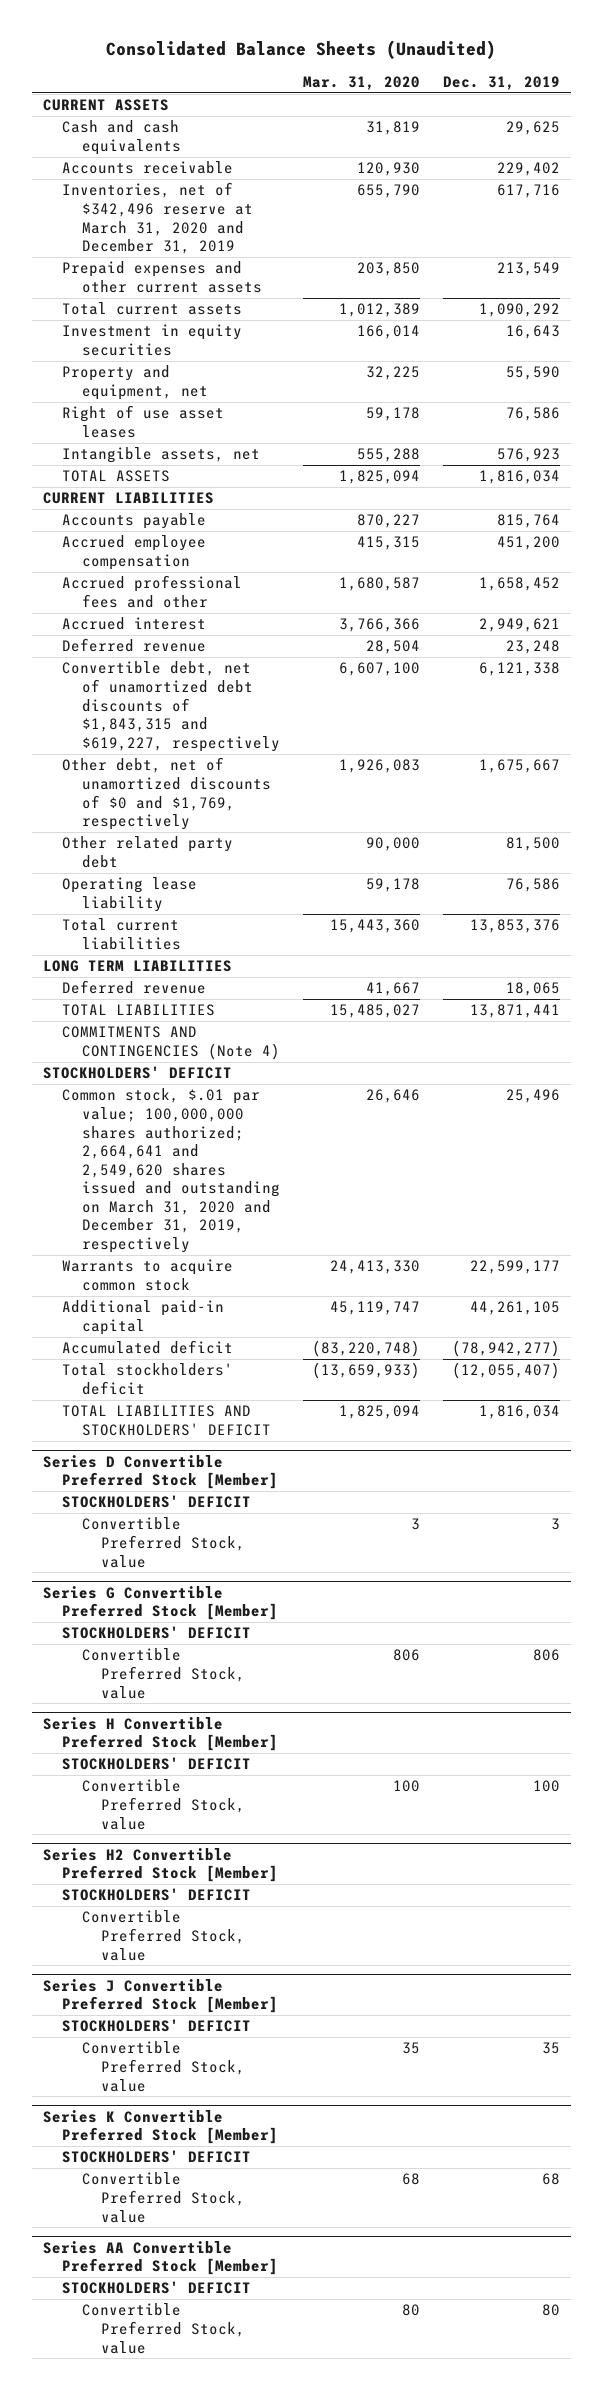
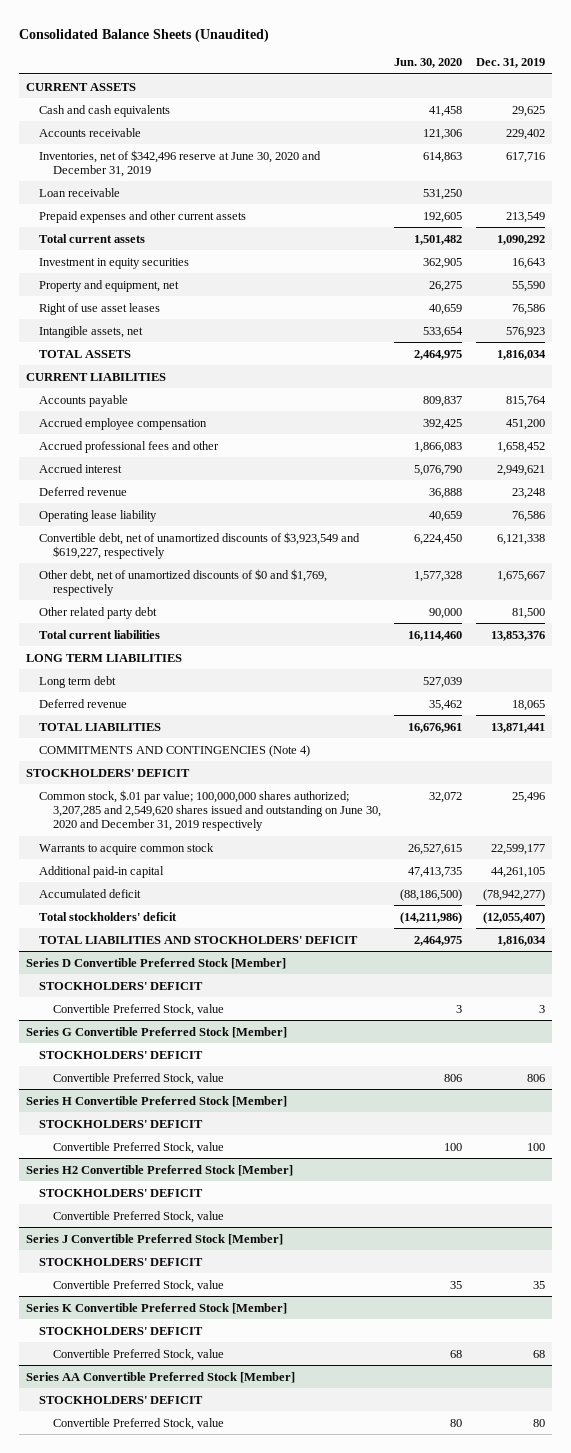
[302,75,420,90] Mar. 31, 2020 -> none
none -> [394,58,463,69] Jun. 30, 2020
[62,182,253,255] Inventories, net of $342,496 reserve at March 31, 2020 and December 31, 2019 -> [39,149,322,177] Inventories, net of $342,496 reserve at June 30, 2020 and December 31, 2019
none -> [39,187,121,197] Loan receivable
[62,877,198,913] Operating lease liability -> [39,509,158,522] Operating lease liability
[62,661,280,752] Convertible debt, net of unamortized debt discounts of $1,843,315 and $619,227, respectively -> [39,531,361,559] Convertible debt, net of unamortized discounts of $3,923,549 and $619,227, respectively
none -> [39,675,117,688] Long term debt
[62,1088,280,1254] Common stock, $.01 par value; 100,000,000 shares authorized; 2,664,641 and 2,549,620 shares issued and outstanding on March 31, 2020 and December 31, 2019, respectively -> [39,789,381,832] Common stock, $.01 par value; 100,000,000 shares authorized; 3,207,285 and 2,549,620 shares issued and outstanding on June 30, 2020 and December 31, 2019 respectively

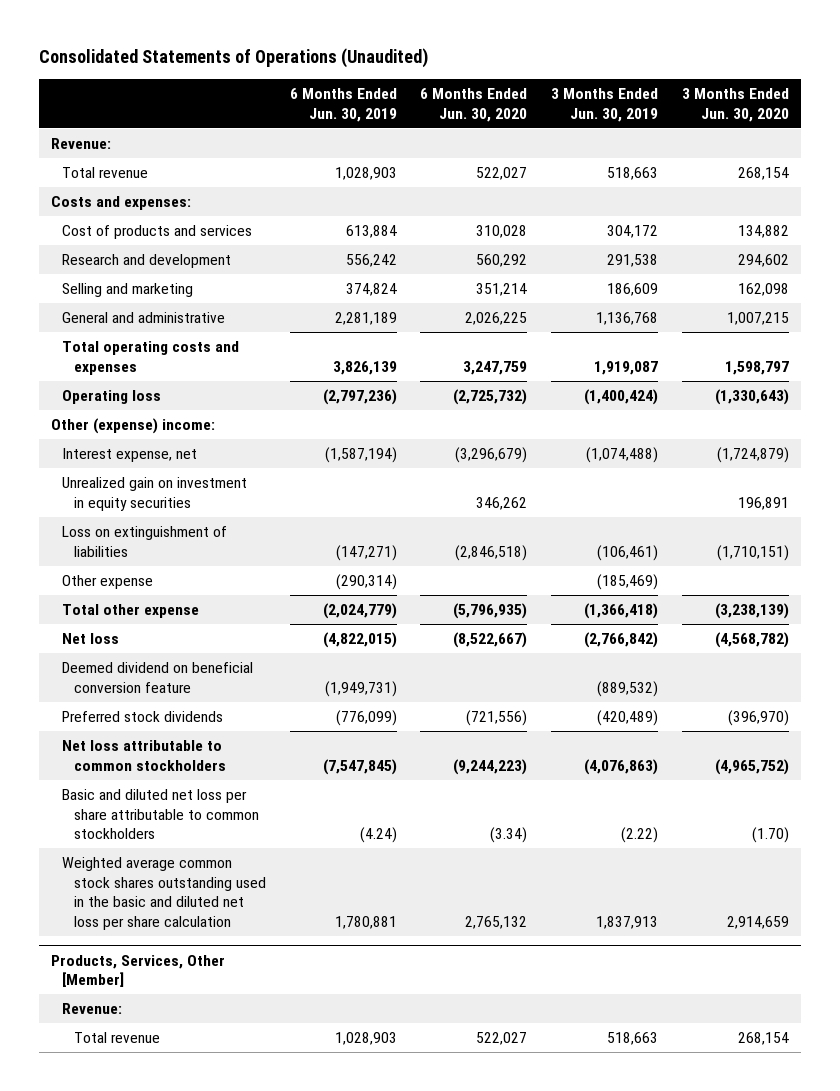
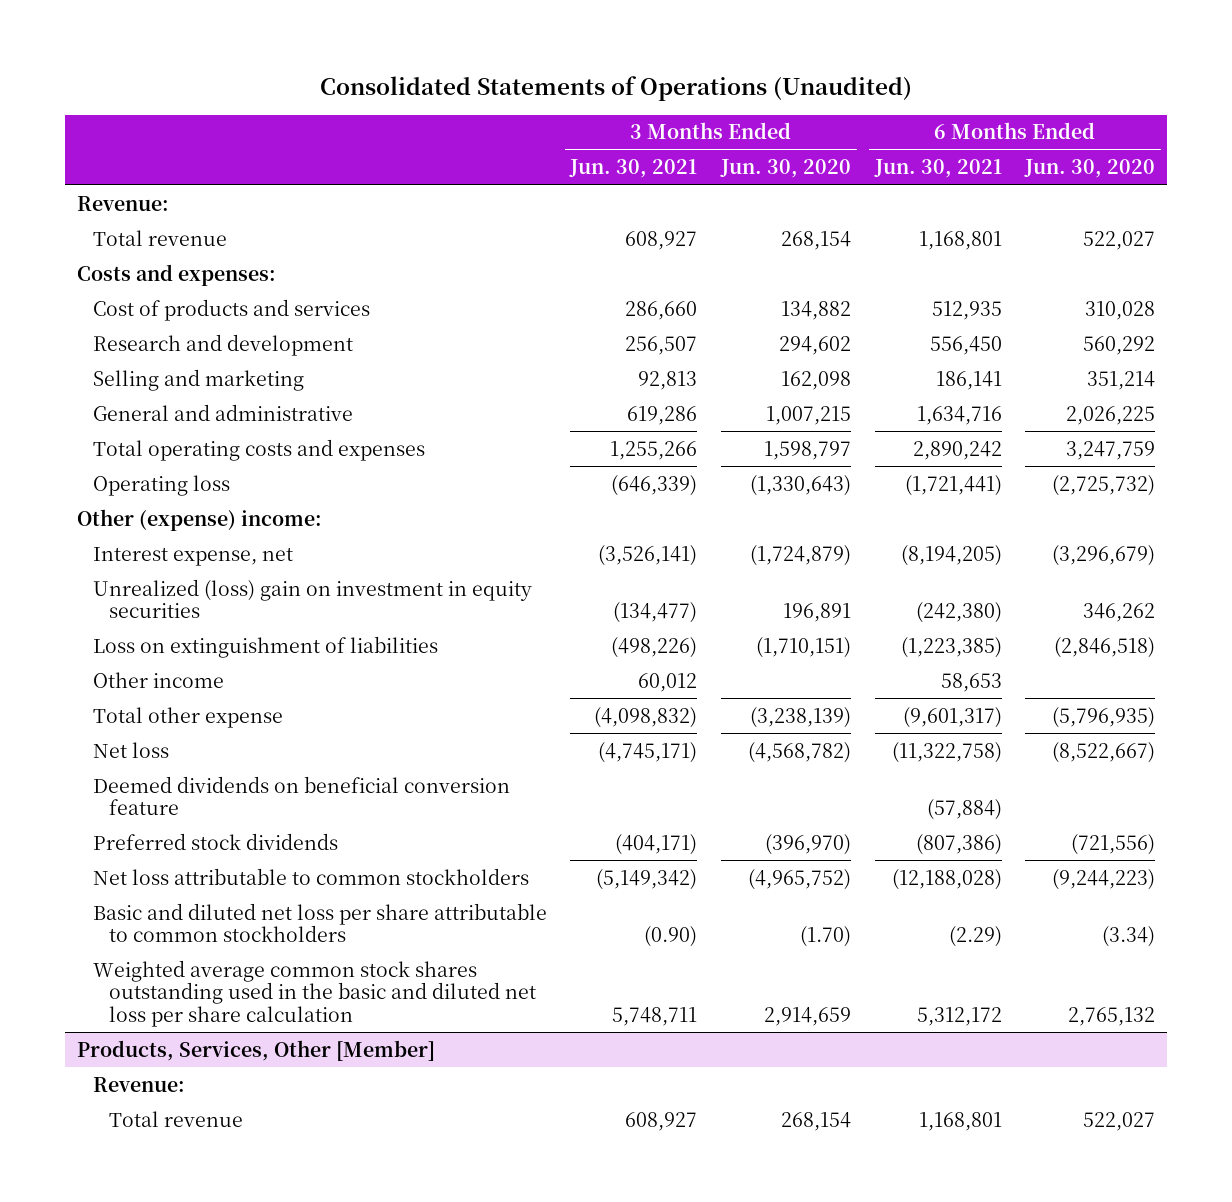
[289,88,397,122] 6 Months Ended Jun. 30, 2019 -> none
[551,88,659,122] 3 Months Ended Jun. 30, 2019 -> none
none -> [569,159,698,179] Jun. 30, 2021
none -> [873,159,1002,179] Jun. 30, 2021
[62,477,248,511] Unrealized gain on investment in equity securities -> [92,578,532,619] Unrealized (loss) gain on investment in equity securities
[62,575,154,590] Other expense -> none
none -> [92,671,224,688] Other income
[62,662,254,693] Deemed dividend on beneficial conversion feature -> [92,775,510,816] Deemed dividends on beneficial conversion feature

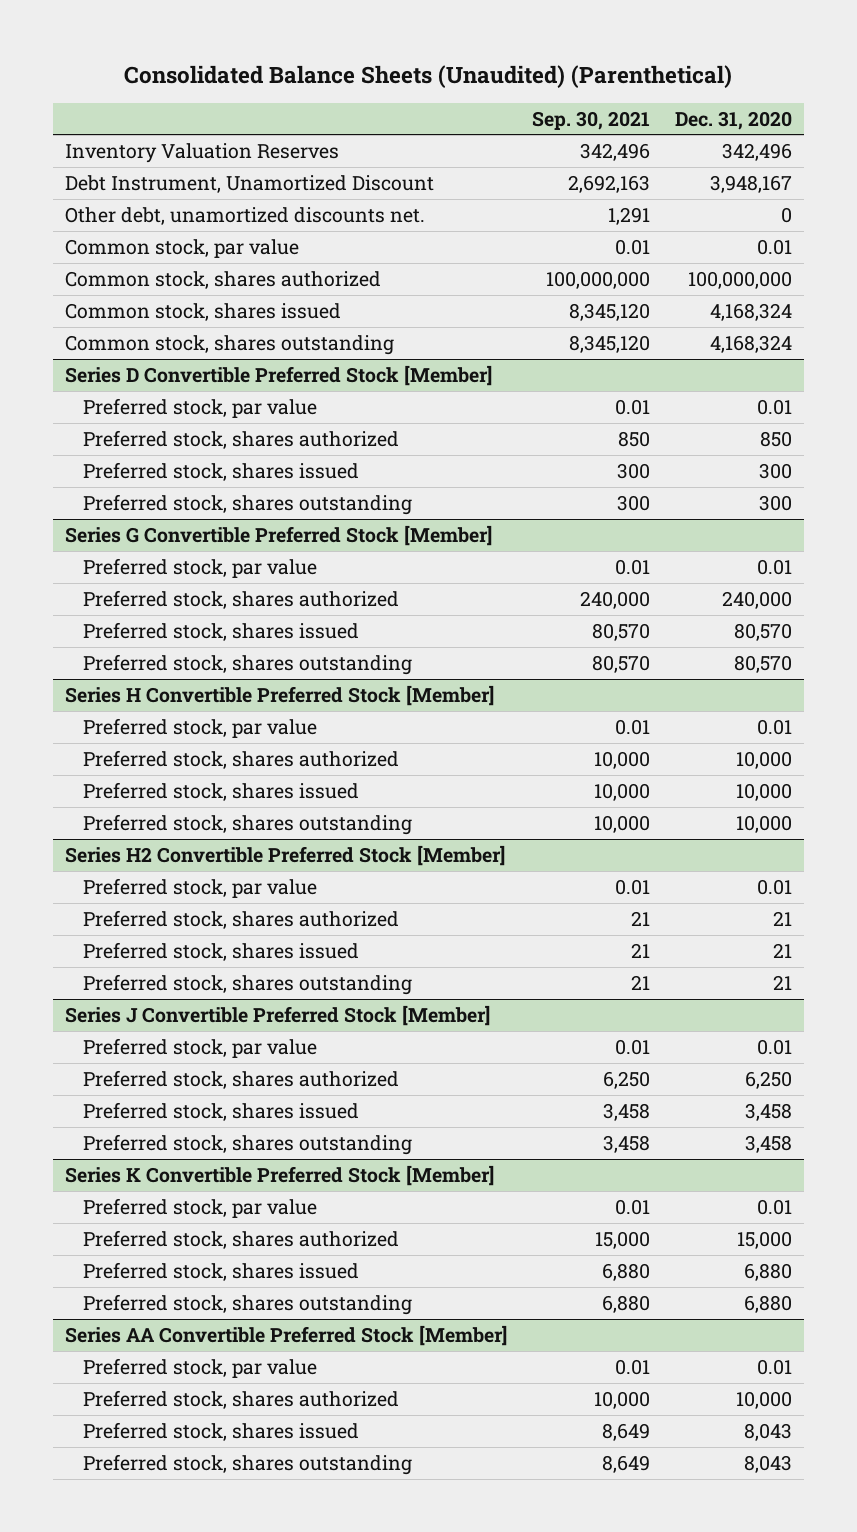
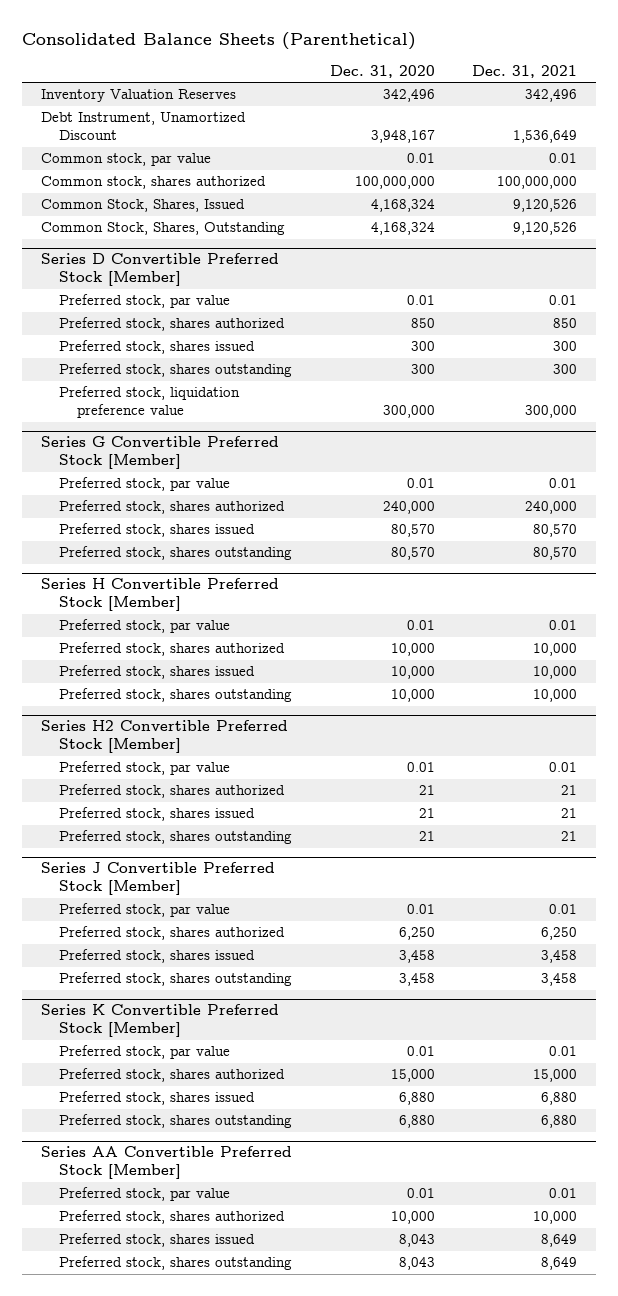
[124,65,733,89] Consolidated Balance Sheets (Unaudited) (Parenthetical) -> [22,31,417,50] Consolidated Balance Sheets (Parenthetical)
[531,110,650,130] Sep. 30, 2021 -> none
none -> [472,64,578,78] Dec. 31, 2021
[65,206,426,225] Other debt, unamortized discounts net. -> none
[65,302,342,321] Common stock, shares issued -> [40,199,245,213] Common Stock, Shares, Issued
[65,334,395,355] Common stock, shares outstanding -> [40,222,285,236] Common Stock, Shares, Outstanding
none -> [58,386,240,419] Preferred stock, liquidation preference value

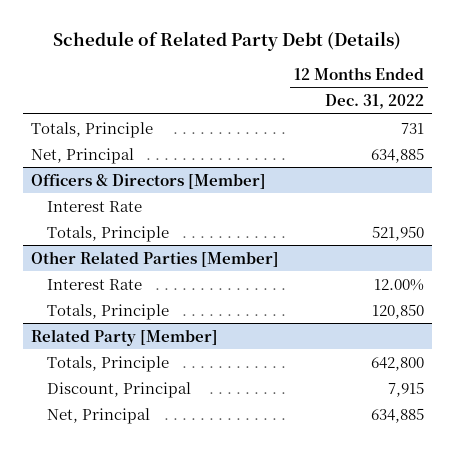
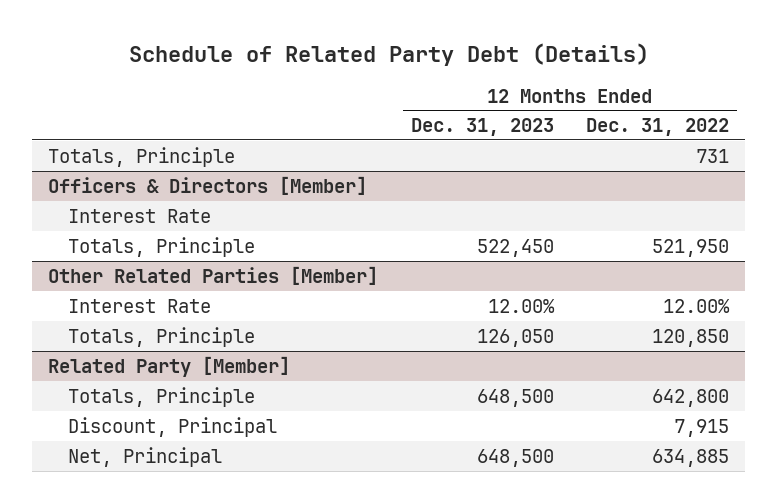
none -> [410,118,554,137] Dec. 31, 2023
[30,147,134,164] Net, Principal -> none

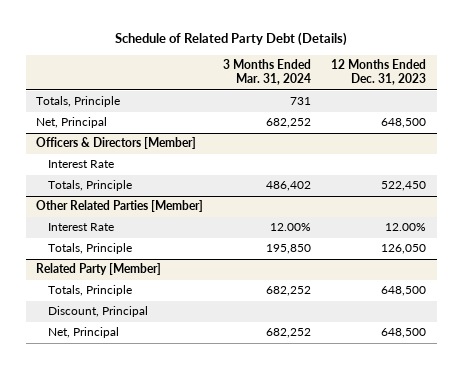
[586,118,730,137] Dec. 31, 2022 -> none
none -> [223,59,312,86] 3 Months Ended Mar. 31, 2024
none -> [36,117,108,129] Net, Principal

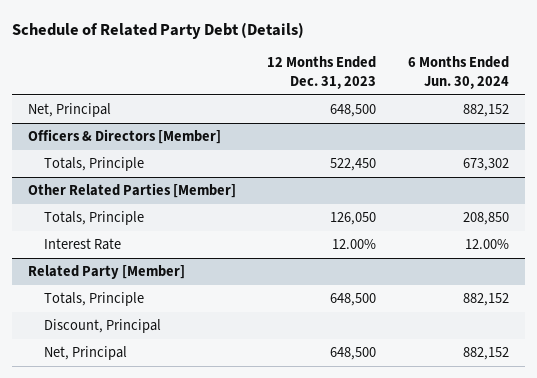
[223,59,312,86] 3 Months Ended Mar. 31, 2024 -> none
none -> [407,56,509,90] 6 Months Ended Jun. 30, 2024
[36,96,121,108] Totals, Principle -> none
[48,160,115,169] Interest Rate -> none
[48,223,115,232] Interest Rate -> [43,238,121,251] Interest Rate

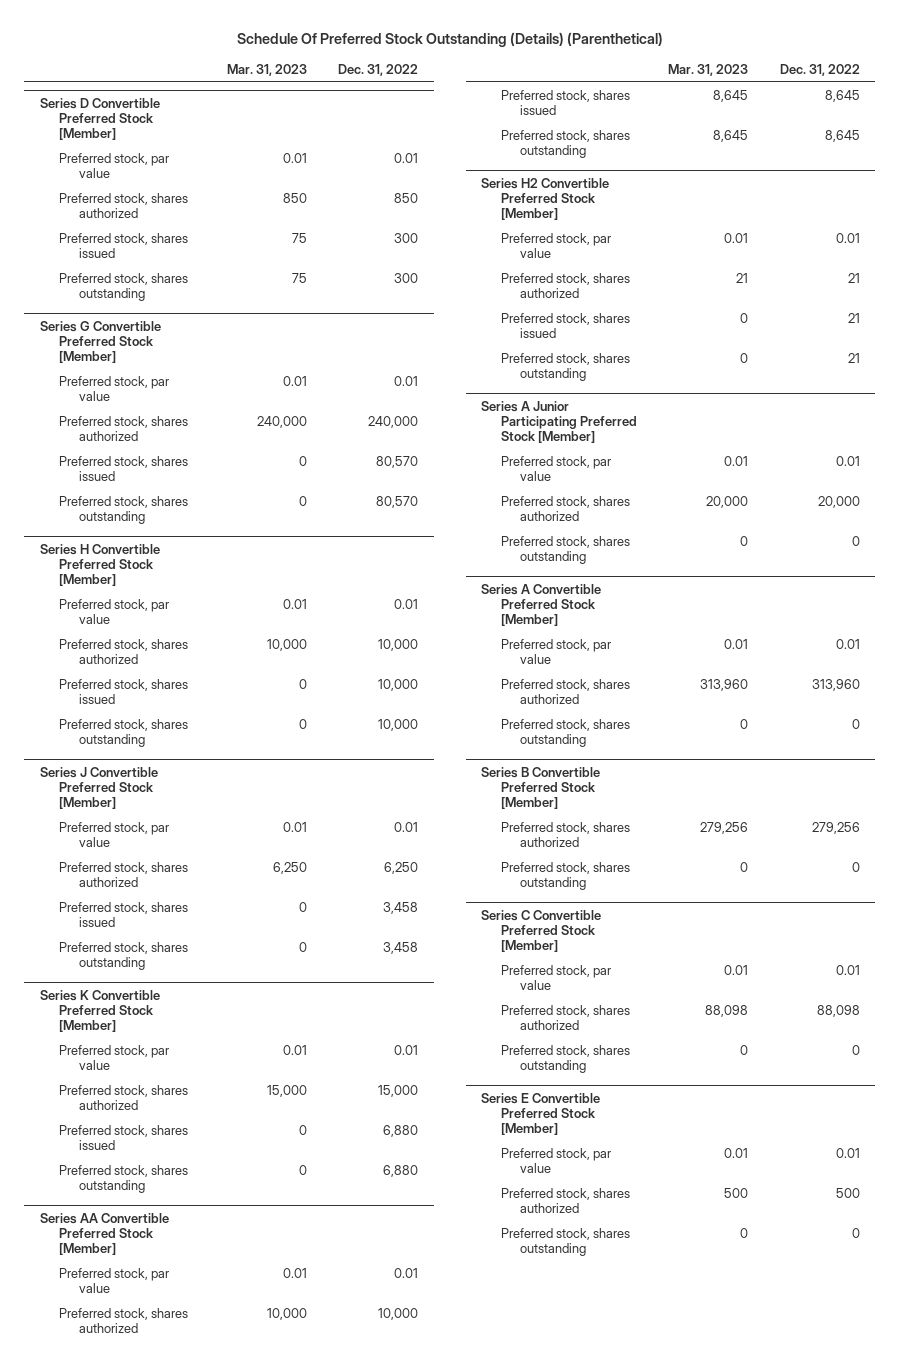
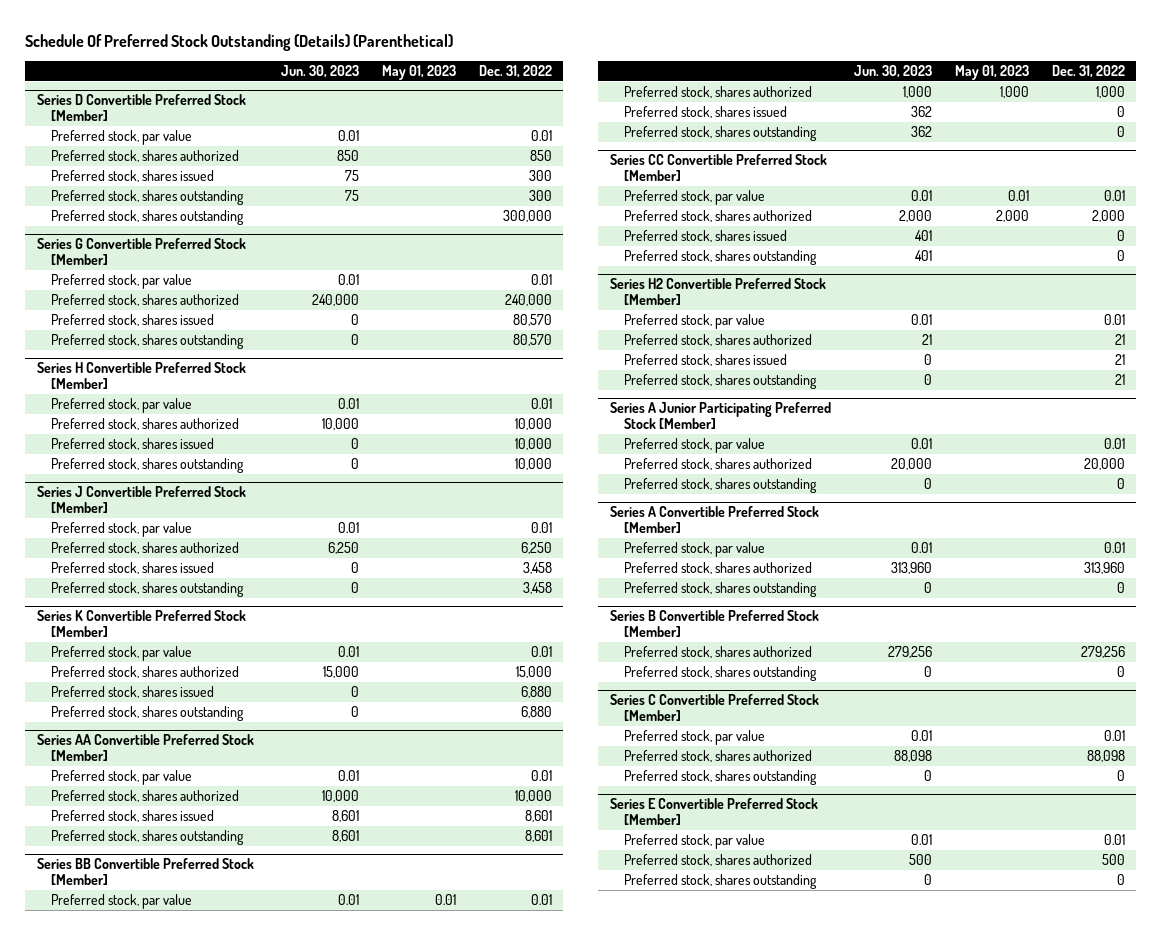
[226,64,307,77] Mar. 31, 2023 -> none
none -> [280,65,359,79] Jun. 30, 2023
none -> [381,65,456,81] May 01, 2023
none -> [50,209,244,225] Preferred stock, shares outstanding
[824,90,860,103] 8,645 -> [524,809,552,822] 8,601
[824,130,860,143] 8,645 -> [524,829,552,842] 8,601
none -> [36,858,254,886] Series BB Convertible Preferred Stock [Member]
none -> [50,893,192,909] Preferred stock, par value
none -> [623,85,812,98] Preferred stock, shares authorized
none -> [623,105,787,118] Preferred stock, shares issued
none -> [623,125,817,141] Preferred stock, shares outstanding
none -> [609,154,827,182] Series CC Convertible Preferred Stock [Member]
none -> [623,189,765,205] Preferred stock, par value
none -> [623,209,812,222] Preferred stock, shares authorized
none -> [623,229,787,242] Preferred stock, shares issued
none -> [623,249,817,265] Preferred stock, shares outstanding

